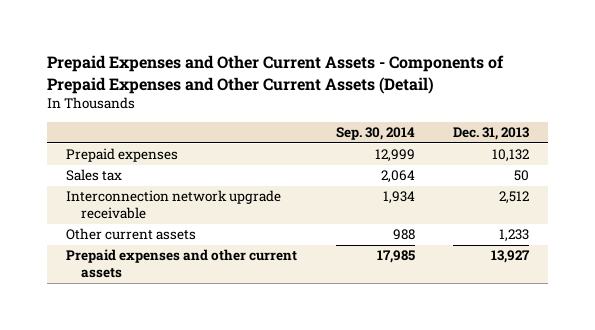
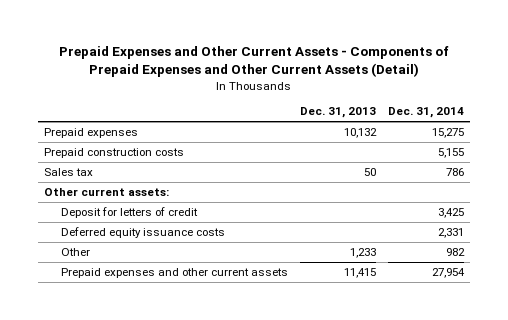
[335,127,415,141] Sep. 30, 2014 -> none
none -> [388,107,465,119] Dec. 31, 2014
none -> [44,148,185,159] Prepaid construction costs
[66,190,282,220] Interconnection network upgrade receivable -> none
none -> [44,188,170,197] Other current assets:
none -> [60,207,198,219] Deposit for letters of credit
none -> [60,227,225,239] Deferred equity issuance costs
[66,228,197,241] Other current assets -> [60,248,90,257] Other
[490,250,530,264] 13,927 -> [343,268,376,279] 11,415

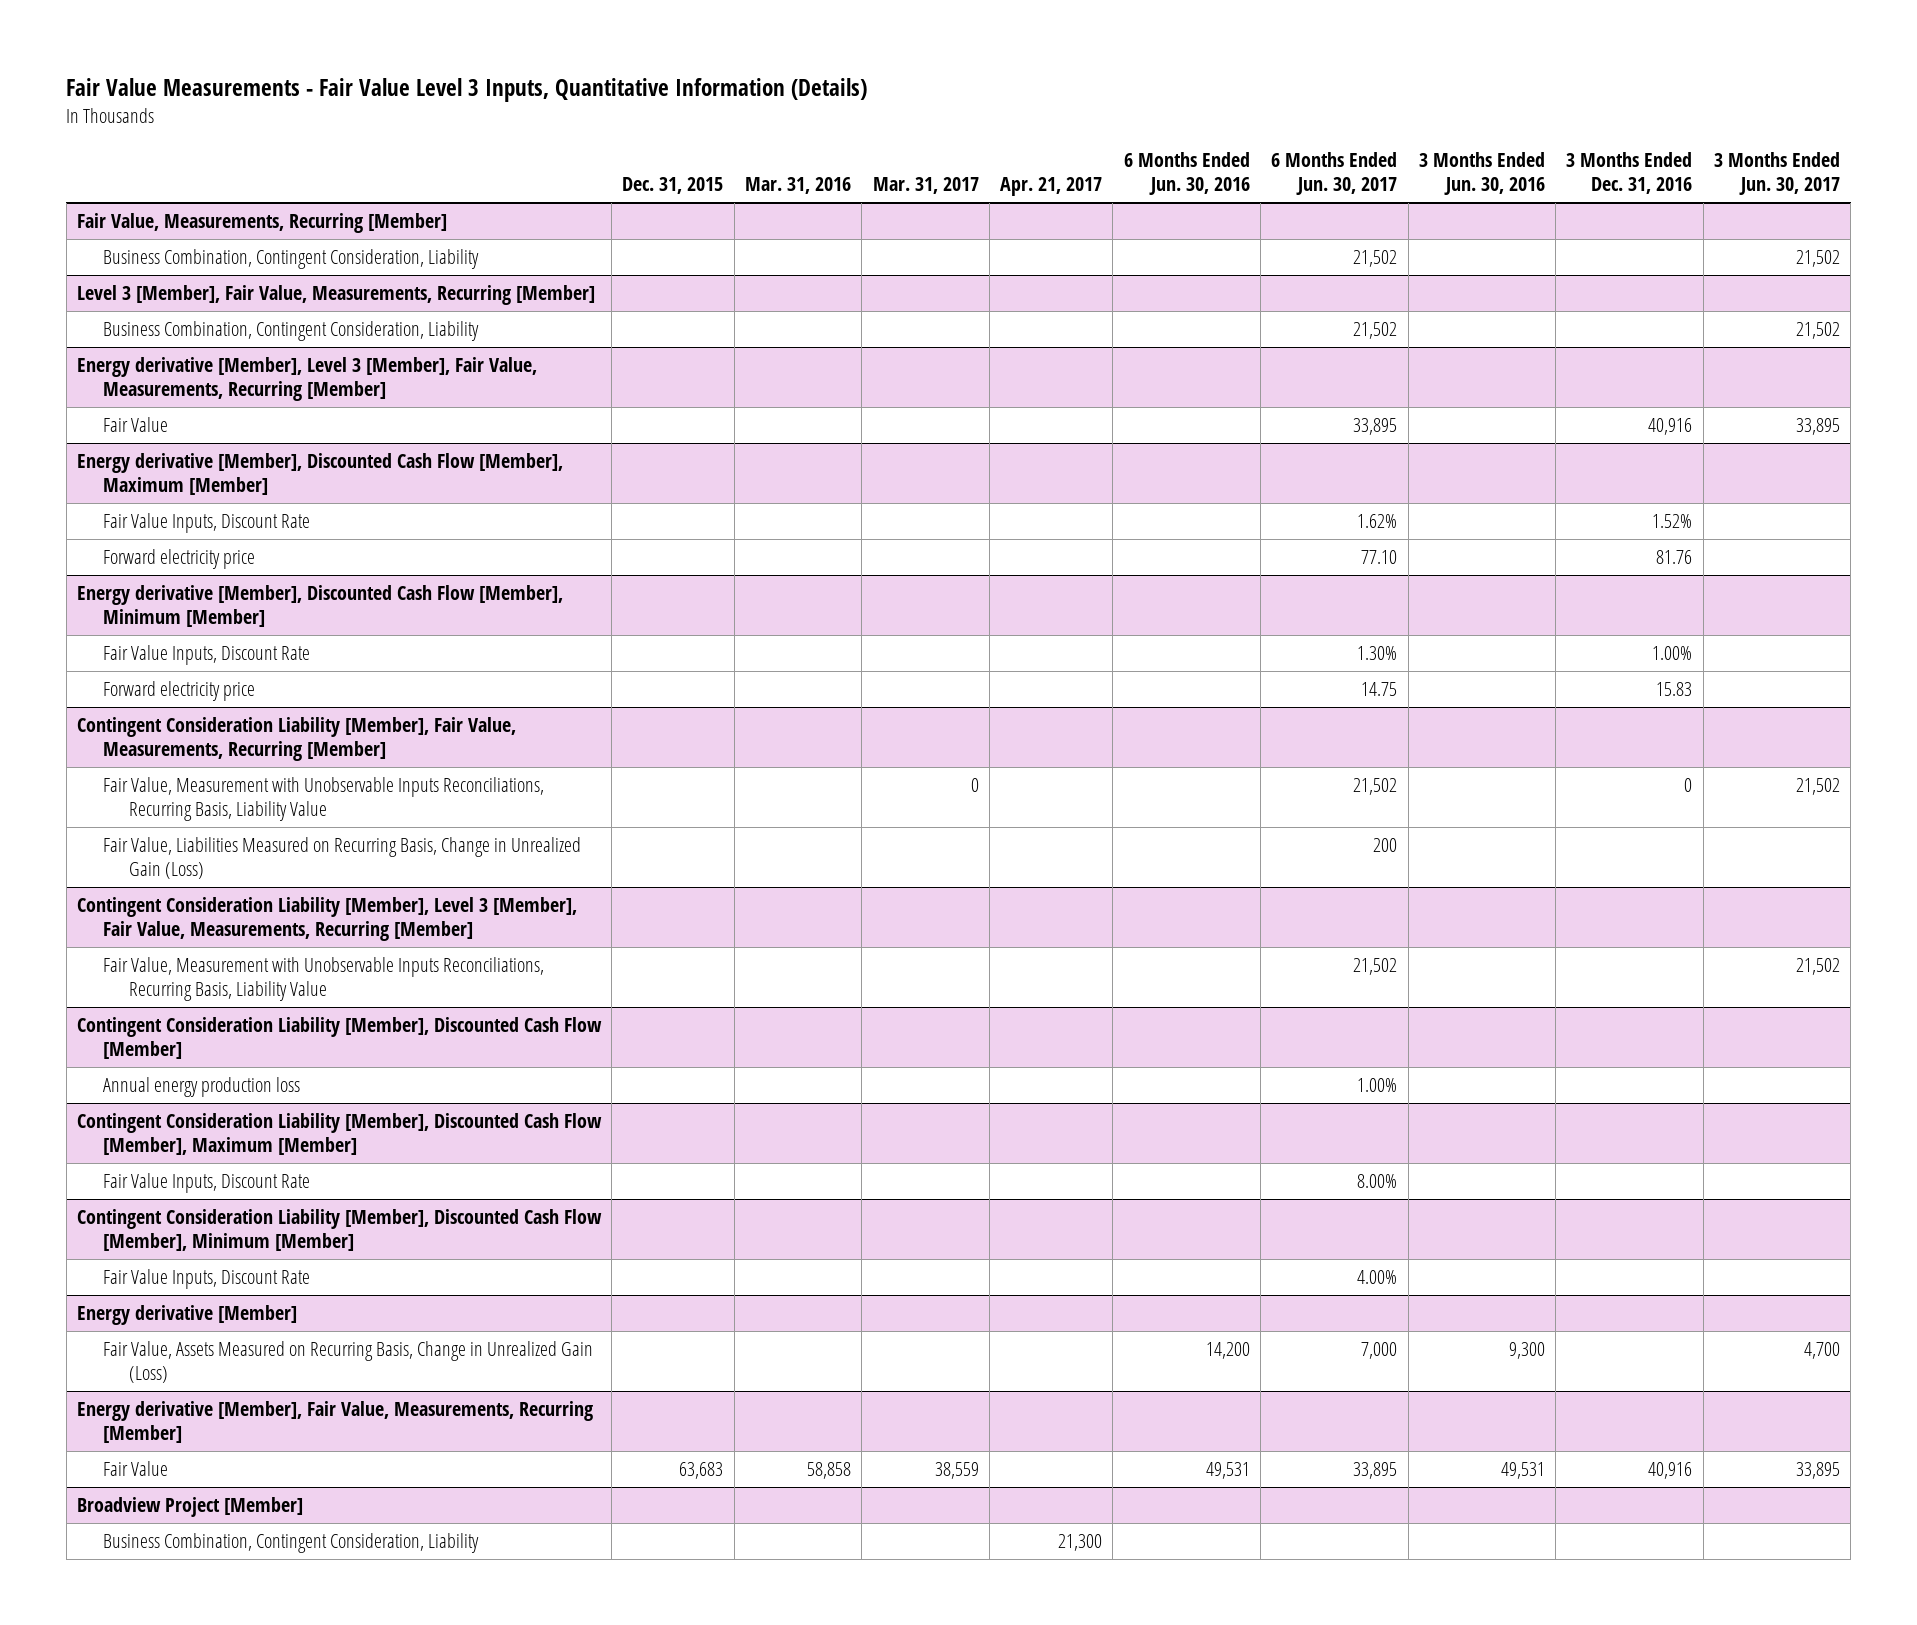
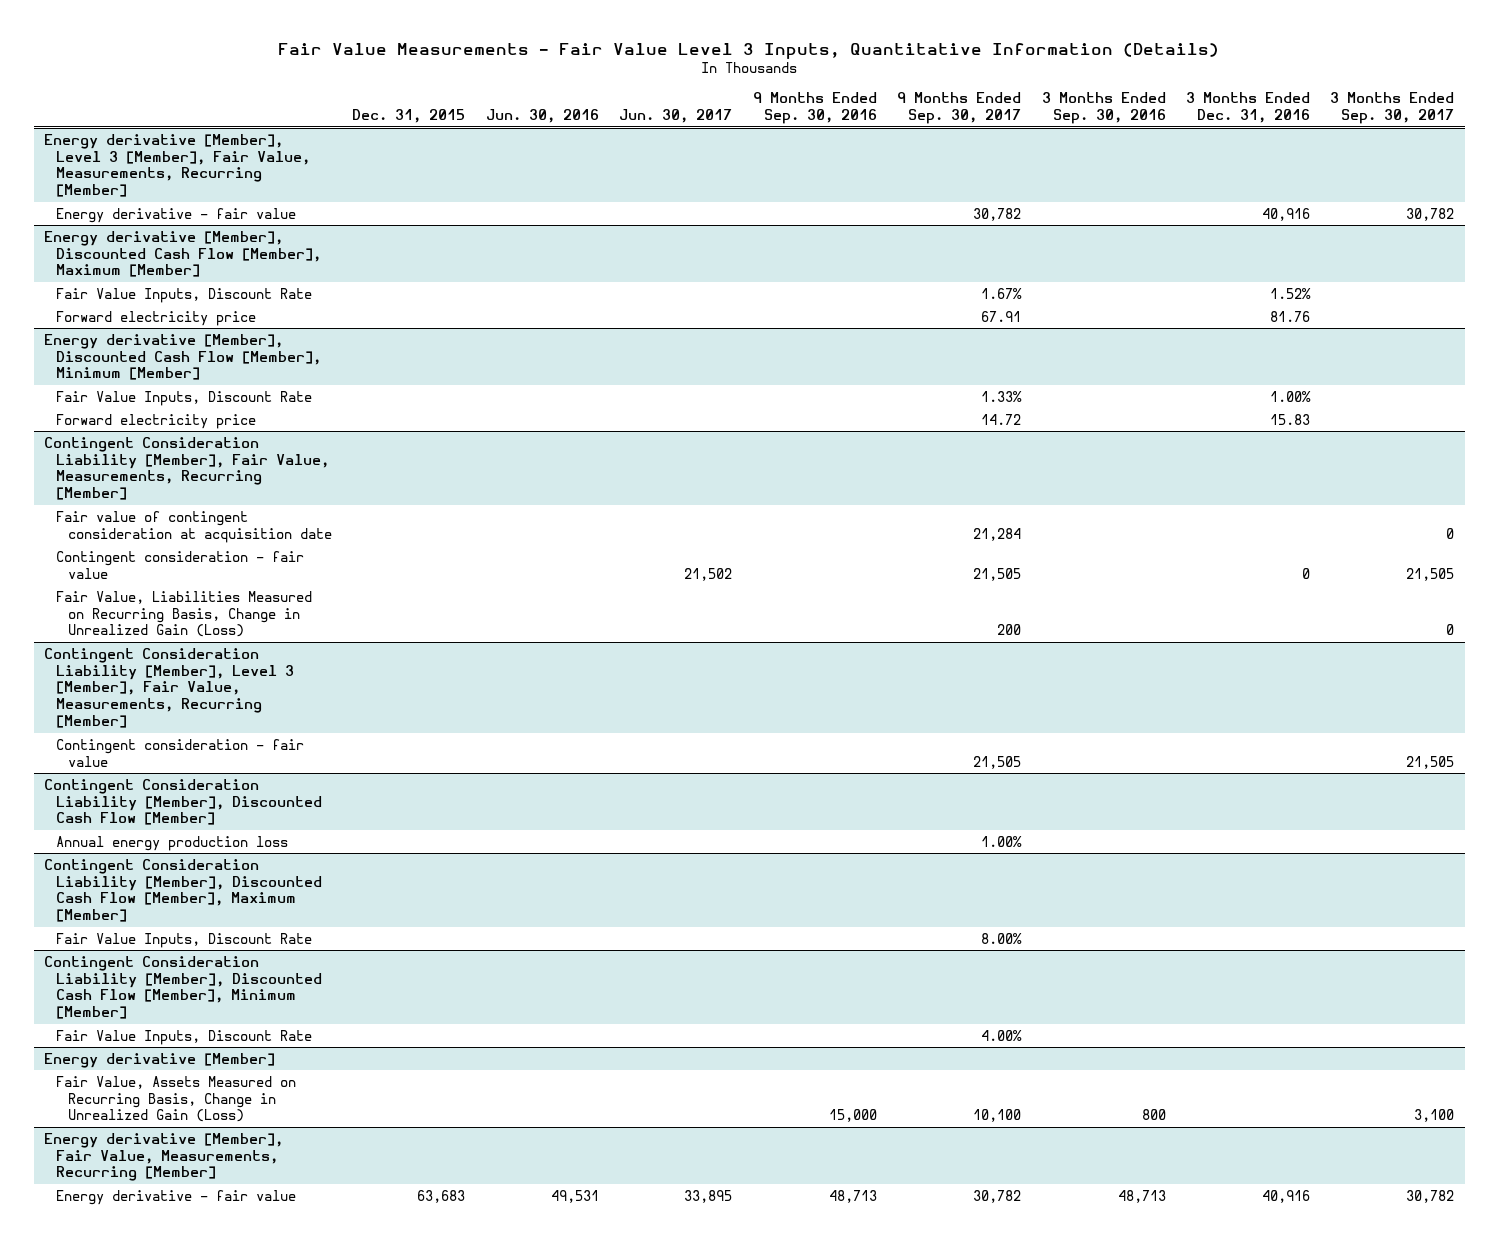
[745,177,852,195] Mar. 31, 2016 -> none
[872,177,979,195] Mar. 31, 2017 -> none
[1000,177,1103,197] Apr. 21, 2017 -> none
[1123,151,1250,196] 6 Months Ended Jun. 30, 2016 -> none
[1271,151,1398,196] 6 Months Ended Jun. 30, 2017 -> none
[1418,151,1545,196] 3 Months Ended Jun. 30, 2016 -> none
[1713,151,1840,196] 3 Months Ended Jun. 30, 2017 -> none
none -> [485,109,599,124] Jun. 30, 2016
none -> [619,109,733,124] Jun. 30, 2017
none -> [752,92,877,125] 9 Months Ended Sep. 30, 2016
none -> [897,92,1022,125] 9 Months Ended Sep. 30, 2017
none -> [1041,92,1166,125] 3 Months Ended Sep. 30, 2016
none -> [1330,92,1455,125] 3 Months Ended Sep. 30, 2017
[76,212,447,233] Fair Value, Measurements, Recurring [Member] -> none
[102,248,479,269] Business Combination, Contingent Consideration, Liability -> none
[76,284,595,305] Level 3 [Member], Fair Value, Measurements, Recurring [Member] -> none
[102,320,479,341] Business Combination, Contingent Consideration, Liability -> none
[102,416,168,432] Fair Value -> [56,207,297,223] Energy derivative - fair value
none -> [56,510,332,543] Fair value of contingent consideration at acquisition date
[102,776,544,822] Fair Value, Measurement with Unobservable Inputs Reconciliations, Recurring Basis, Liability Value -> [56,550,305,579] Contingent consideration - fair value
[102,956,544,1002] Fair Value, Measurement with Unobservable Inputs Reconciliations, Recurring Basis, Liability Value -> [56,738,305,767] Contingent consideration - fair value
[76,1496,303,1517] Broadview Project [Member] -> none
[102,1532,479,1553] Business Combination, Contingent Consideration, Liability -> none
[102,1460,168,1476] Fair Value -> [56,1189,297,1205] Energy derivative - fair value

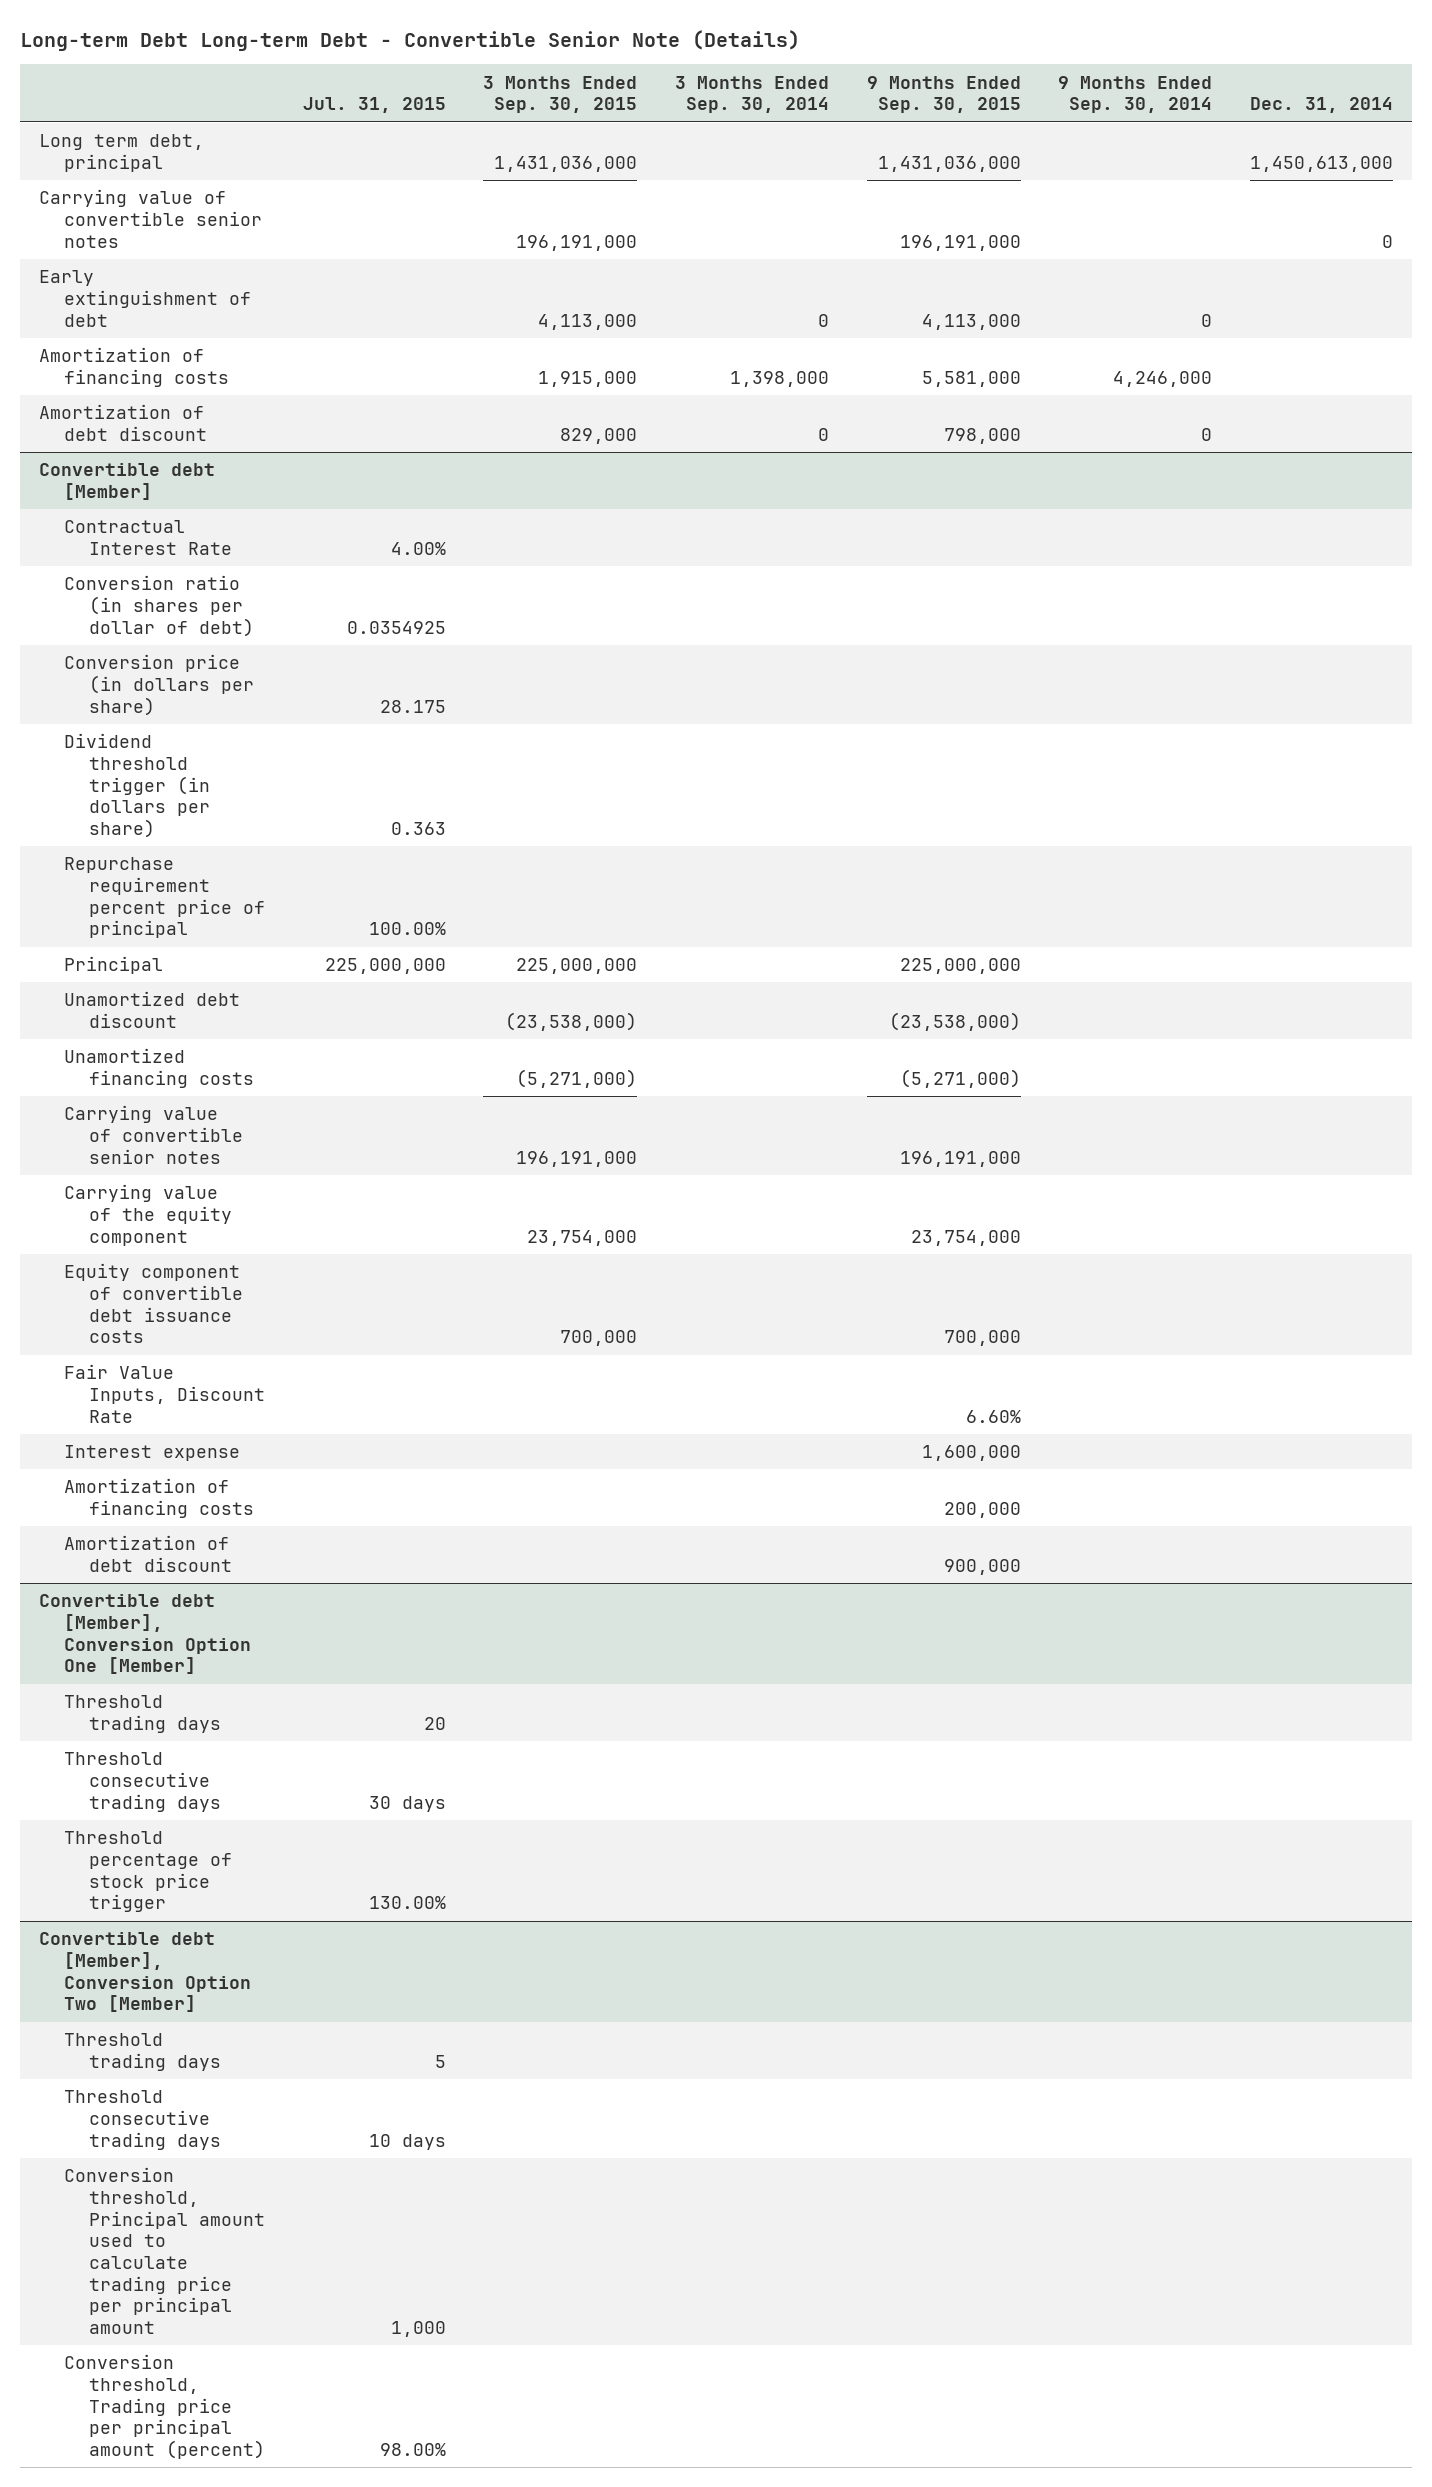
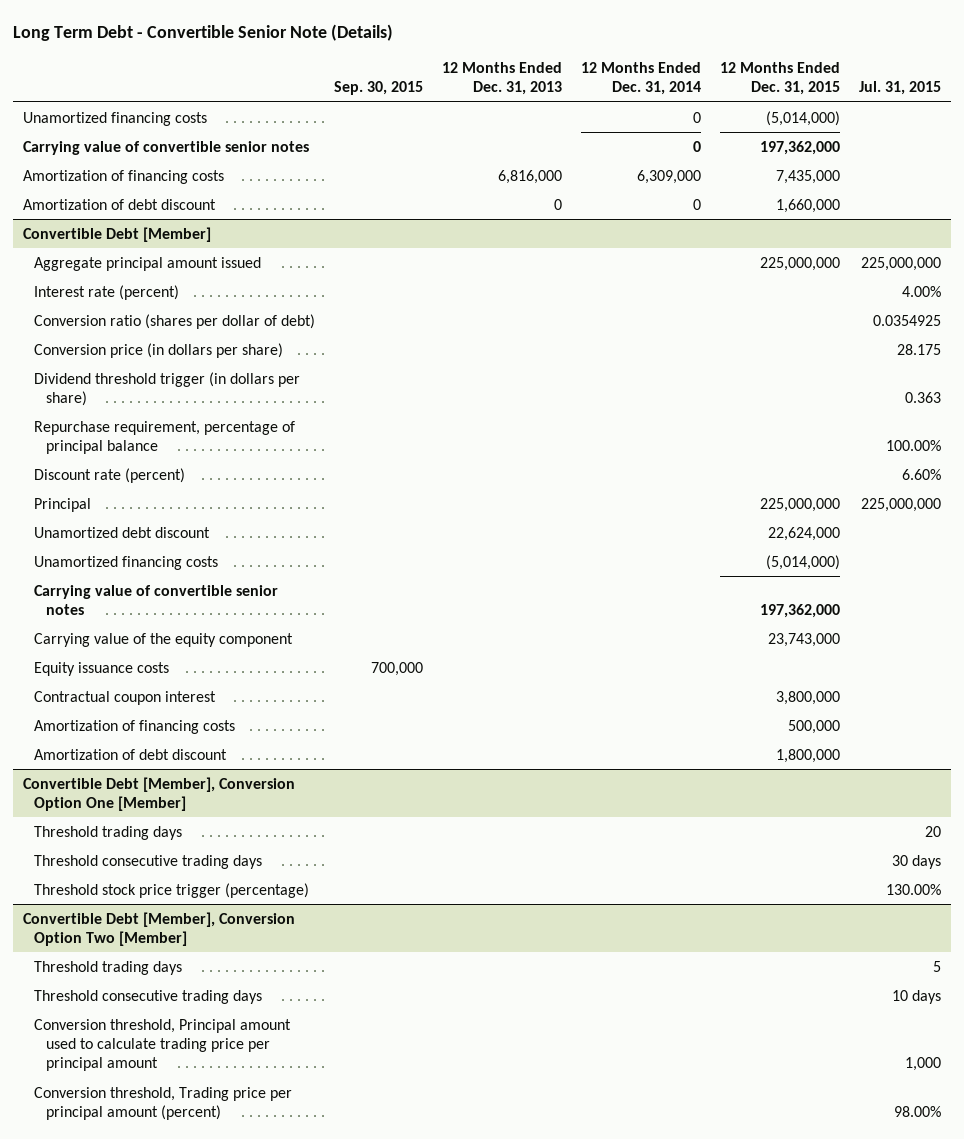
[19,29,800,51] Long-term Debt Long-term Debt - Convertible Senior Note (Details) -> [13,23,394,41] Long Term Debt - Convertible Senior Note (Details)
[483,75,638,114] 3 Months Ended Sep. 30, 2015 -> none
[675,75,830,114] 3 Months Ended Sep. 30, 2014 -> none
[866,75,1021,114] 9 Months Ended Sep. 30, 2015 -> none
[1058,75,1213,114] 9 Months Ended Sep. 30, 2014 -> none
[1250,97,1394,114] Dec. 31, 2014 -> none
none -> [334,81,424,96] Sep. 30, 2015
none -> [442,62,563,96] 12 Months Ended Dec. 31, 2013
none -> [581,62,702,96] 12 Months Ended Dec. 31, 2014
none -> [720,62,841,96] 12 Months Ended Dec. 31, 2015
[38,134,204,172] Long term debt, principal -> none
none -> [22,111,207,126] Unamortized financing costs
[38,270,251,327] Early extinguishment of debt -> none
[38,463,215,500] Convertible debt [Member] -> [22,226,211,242] Convertible Debt [Member]
none -> [34,256,262,271] Aggregate principal amount issued
[63,520,233,555] Contractual Interest Rate -> [34,284,180,300] Interest rate (percent)
[63,575,255,637] Conversion ratio (in shares per dollar of debt) -> [34,313,316,329] Conversion ratio (shares per dollar of debt)
[63,857,266,939] Repurchase requirement percent price of principal -> [34,420,296,454] Repurchase requirement, percentage of principal balance
none -> [34,467,186,483] Discount rate (percent)
[63,1364,266,1423] Fair Value Inputs, Discount Rate -> none
[63,1263,244,1344] Equity component of convertible debt issuance costs -> [34,661,170,676] Equity issuance costs
[63,1445,240,1462] Interest expense -> [34,690,217,705] Contractual coupon interest
[38,1594,251,1675] Convertible debt [Member], Conversion Option One [Member] -> [22,776,295,811] Convertible Debt [Member], Conversion Option One [Member]
[63,1831,233,1913] Threshold percentage of stock price trigger -> [34,882,310,898] Threshold stock price trigger (percentage)
[38,1932,251,2013] Convertible debt [Member], Conversion Option Two [Member] -> [22,911,295,946] Convertible Debt [Member], Conversion Option Two [Member]

